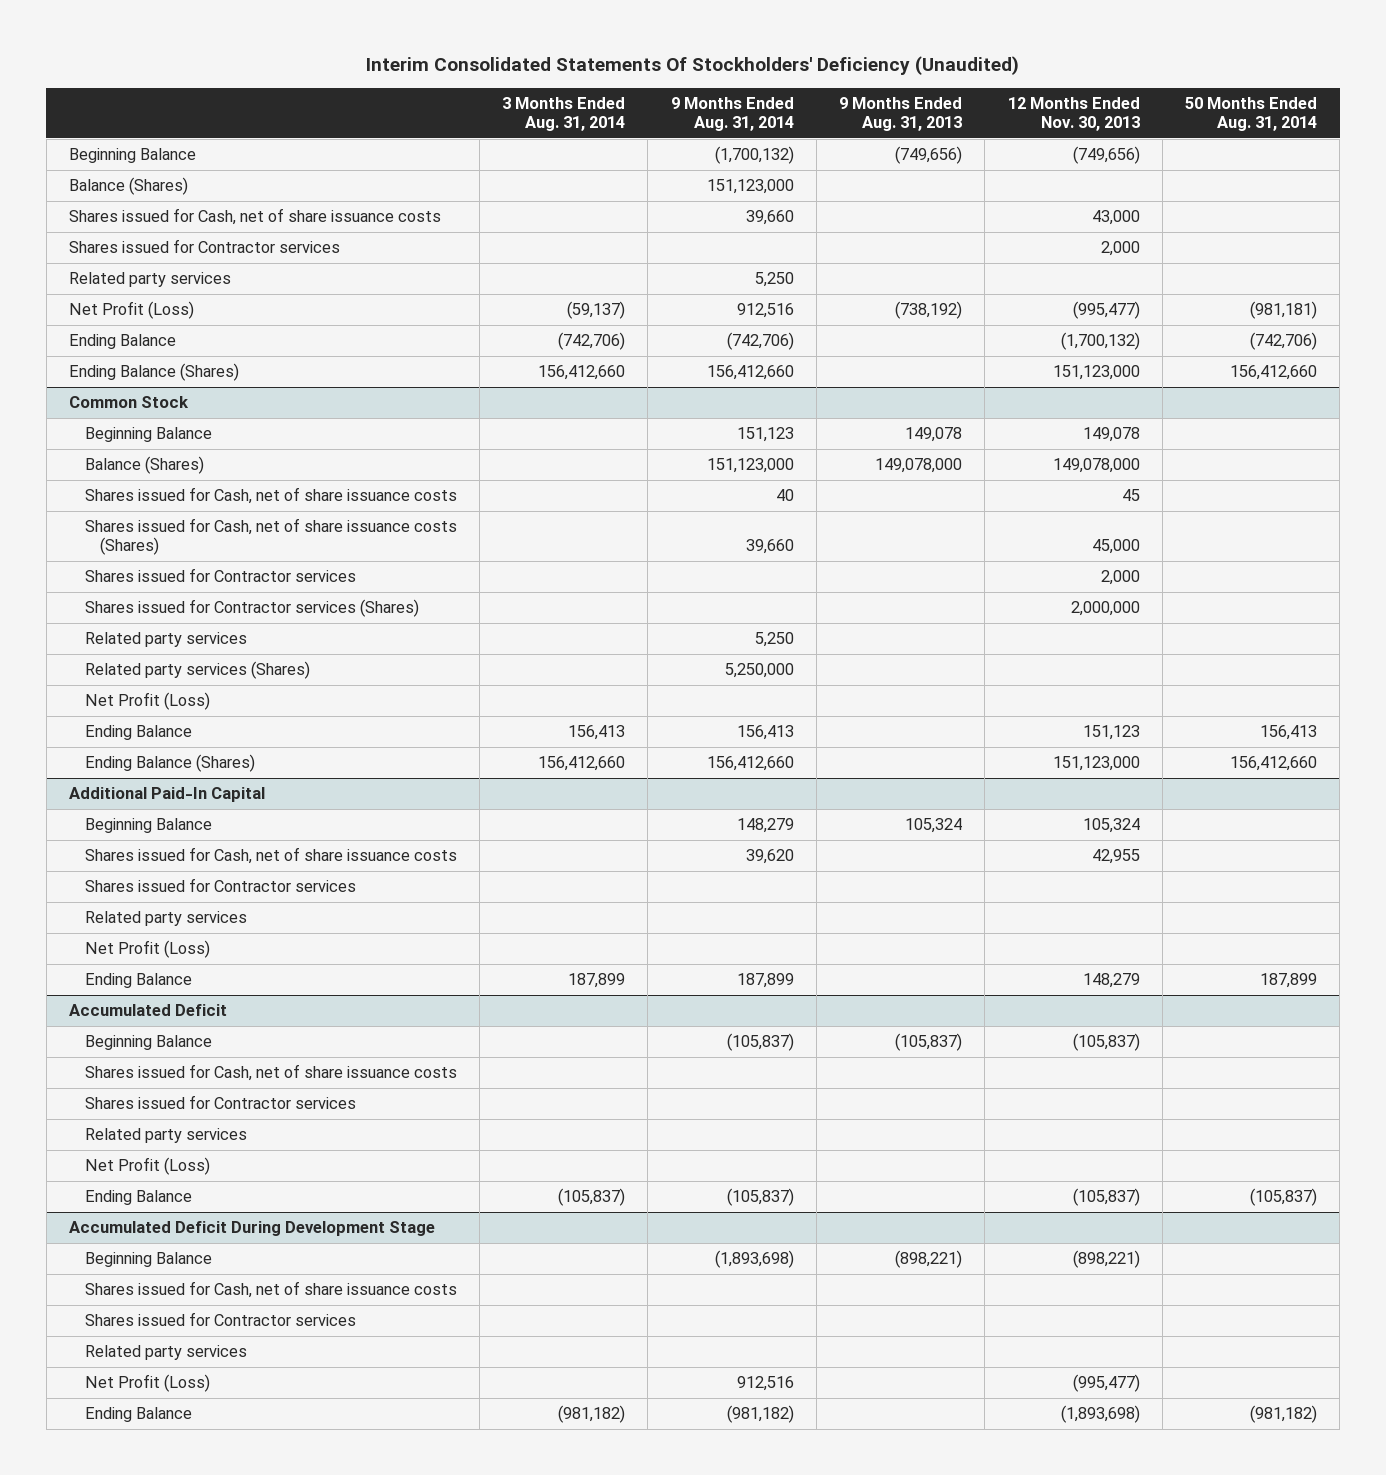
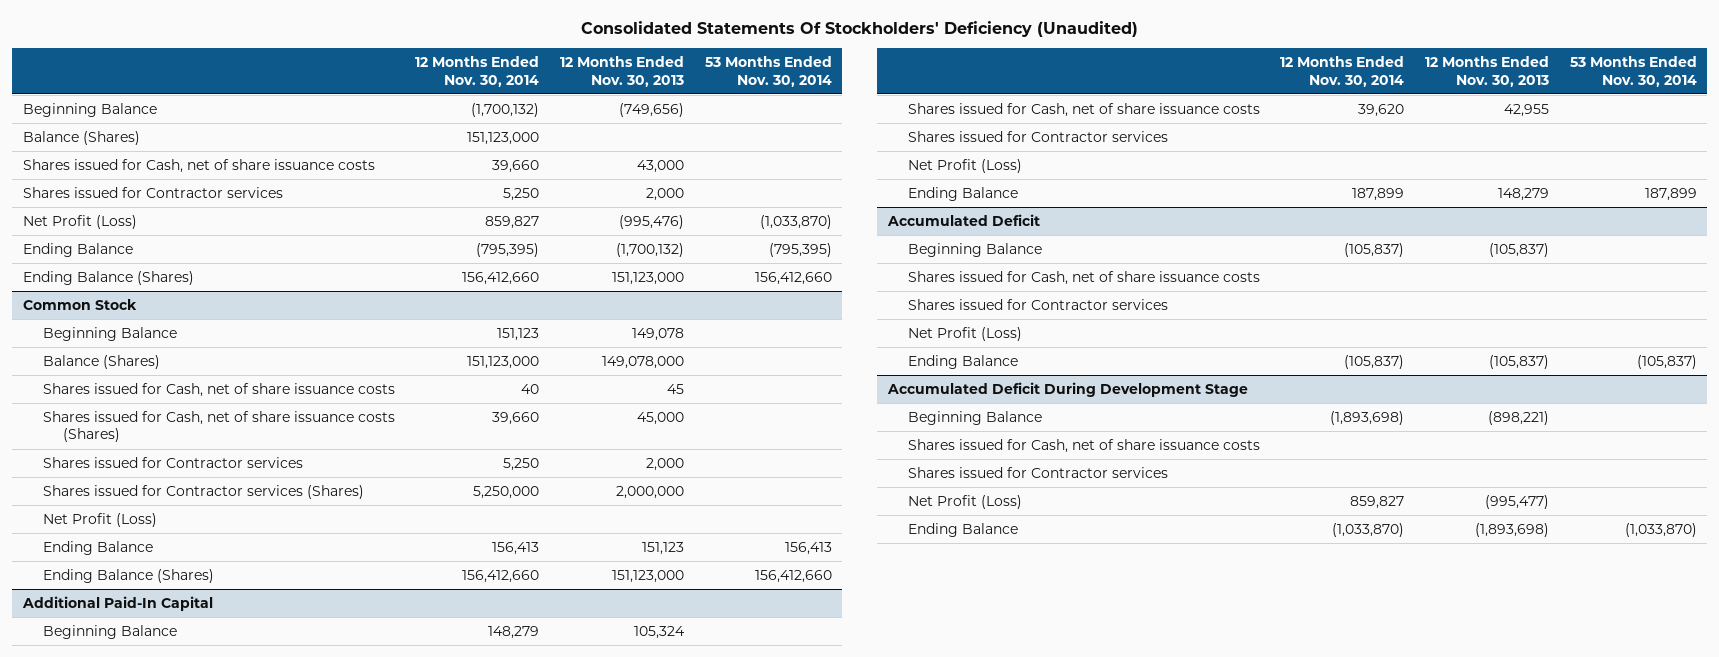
[365,56,1019,76] Interim Consolidated Statements Of Stockholders' Deficiency (Unaudited) -> [580,21,1138,38] Consolidated Statements Of Stockholders' Deficiency (Unaudited)
[502,96,626,132] 3 Months Ended Aug. 31, 2014 -> none
[670,96,794,132] 9 Months Ended Aug. 31, 2014 -> none
[839,96,963,132] 9 Months Ended Aug. 31, 2013 -> none
[1185,96,1318,132] 50 Months Ended Aug. 31, 2014 -> none
none -> [415,56,540,87] 12 Months Ended Nov. 30, 2014
none -> [704,56,832,87] 53 Months Ended Nov. 30, 2014
[68,272,231,288] Related party services -> none
[1072,301,1140,320] (995,477) -> [619,214,685,229] (995,476)
[84,632,247,648] Related party services -> none
[84,661,310,680] Related party services (Shares) -> none
[84,911,247,927] Related party services -> none
[84,1128,247,1144] Related party services -> none
[84,1345,247,1361] Related party services -> none

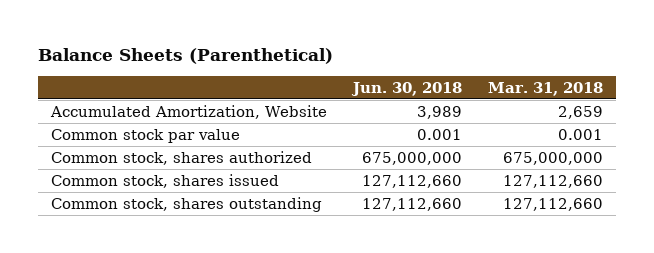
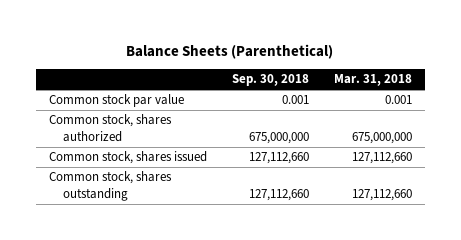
[350,81,462,96] Jun. 30, 2018 -> none
none -> [231,74,309,87] Sep. 30, 2018
[49,104,327,119] Accumulated Amortization, Website -> none

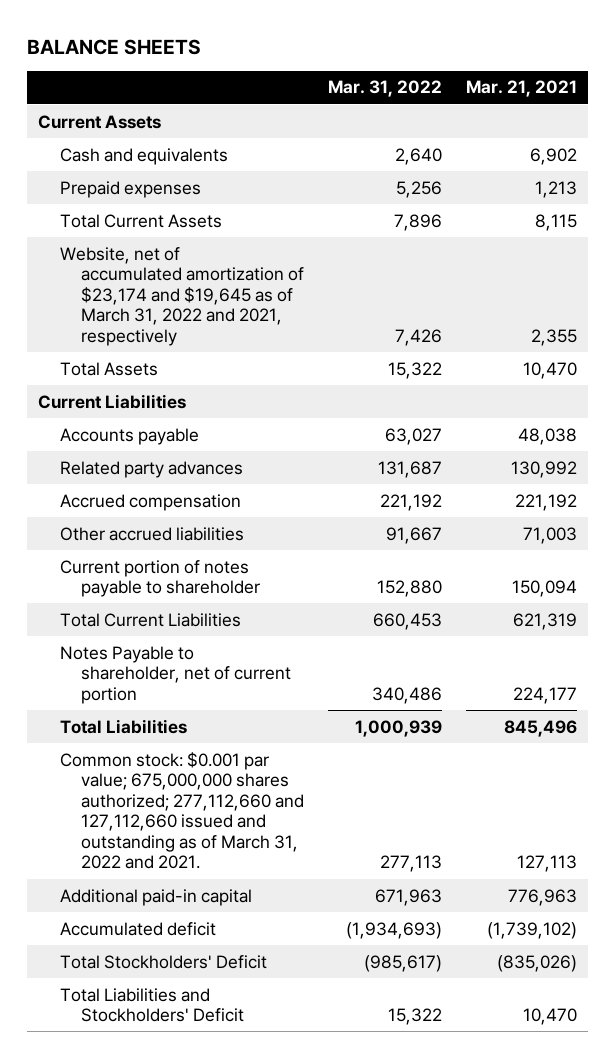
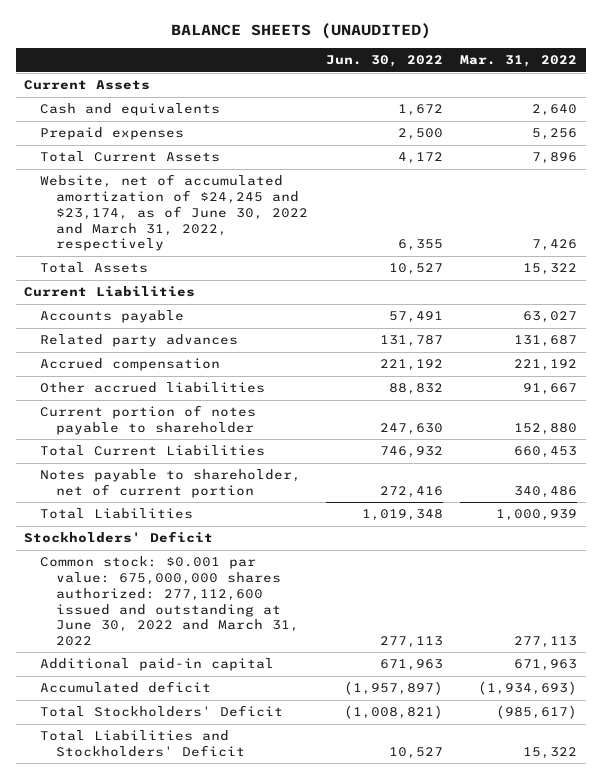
[26,38,201,55] BALANCE SHEETS -> [170,23,431,40] BALANCE SHEETS (UNAUDITED)
[465,80,577,98] Mar. 21, 2021 -> none
none -> [325,55,443,68] Jun. 30, 2022
[59,246,305,346] Website, net of accumulated amortization of $23,174 and $19,645 as of March 31, 2022 and 2021, respectively -> [40,174,309,252] Website, net of accumulated amortization of $24,245 and $23,174, as of June 30, 2022 and March 31, 2022, respectively
[59,645,292,704] Notes Payable to shareholder, net of current portion -> [40,469,302,499] Notes payable to shareholder, net of current portion
none -> [24,531,214,544] Stockholders' Deficit
[59,751,305,870] Common stock: $0.001 par value; 675,000,000 shares authorized; 277,112,660 and 127,112,660 issued and outstanding as of March 31, 2022 and 2021. -> [40,556,300,647] Common stock: $0.001 par value: 675,000,000 shares authorized: 277,112,600 issued and outstanding at June 30, 2022 and March 31, 2022

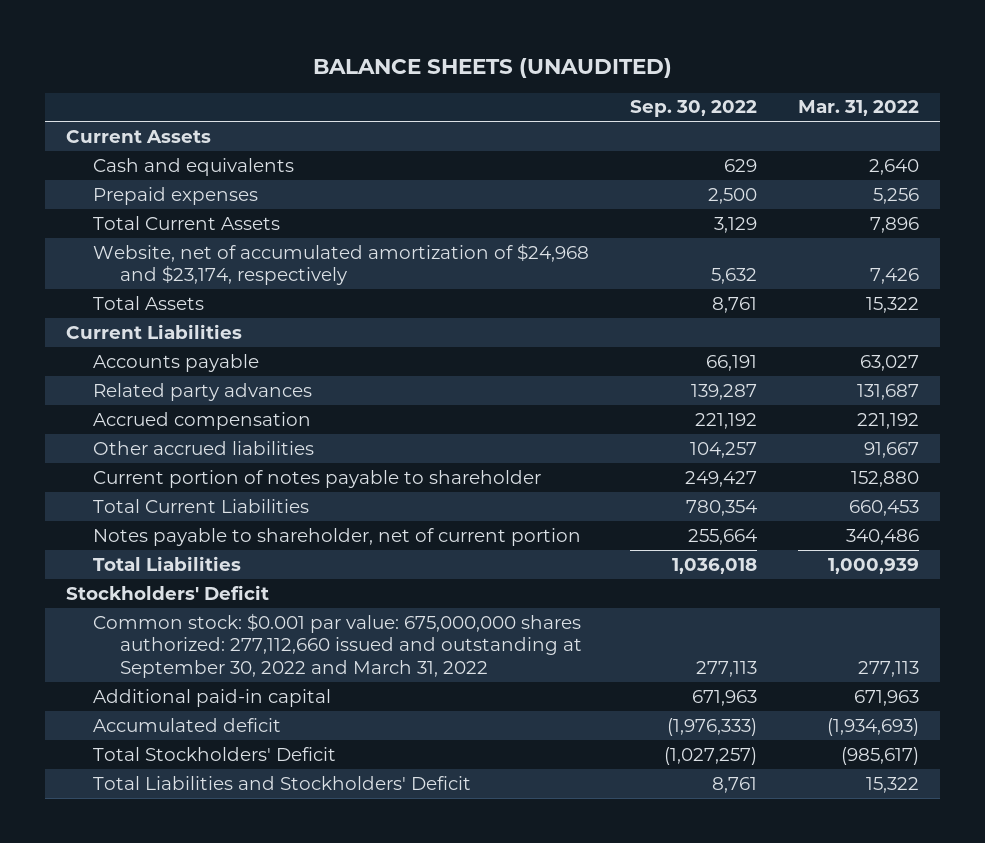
[325,55,443,68] Jun. 30, 2022 -> none
none -> [630,100,758,118] Sep. 30, 2022
[40,174,309,252] Website, net of accumulated amortization of $24,245 and $23,174, as of June 30, 2022 and March 31, 2022, respectively -> [93,242,590,286] Website, net of accumulated amortization of $24,968 and $23,174, respectively
[40,556,300,647] Common stock: $0.001 par value: 675,000,000 shares authorized: 277,112,600 issued and outstanding at June 30, 2022 and March 31, 2022 -> [93,612,583,679] Common stock: $0.001 par value: 675,000,000 shares authorized: 277,112,660 issued and outstanding at September 30, 2022 and March 31, 2022

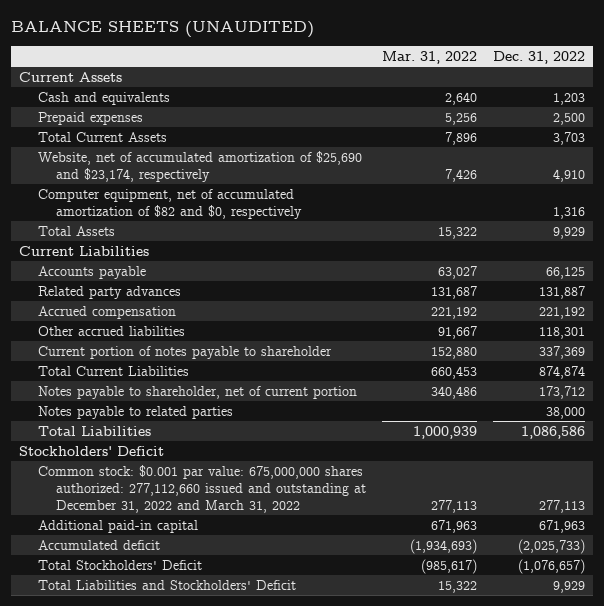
[630,100,758,118] Sep. 30, 2022 -> none
none -> [493,50,586,64] Dec. 31, 2022
[93,242,590,286] Website, net of accumulated amortization of $24,968 and $23,174, respectively -> [37,150,362,182] Website, net of accumulated amortization of $25,690 and $23,174, respectively
none -> [37,188,302,219] Computer equipment, net of accumulated amortization of $82 and $0, respectively
none -> [37,405,233,419] Notes payable to related parties
[93,612,583,679] Common stock: $0.001 par value: 675,000,000 shares authorized: 277,112,660 issued and outstanding at September 30, 2022 and March 31, 2022 -> [37,464,366,513] Common stock: $0.001 par value: 675,000,000 shares authorized: 277,112,660 issued and outstanding at December 31, 2022 and March 31, 2022

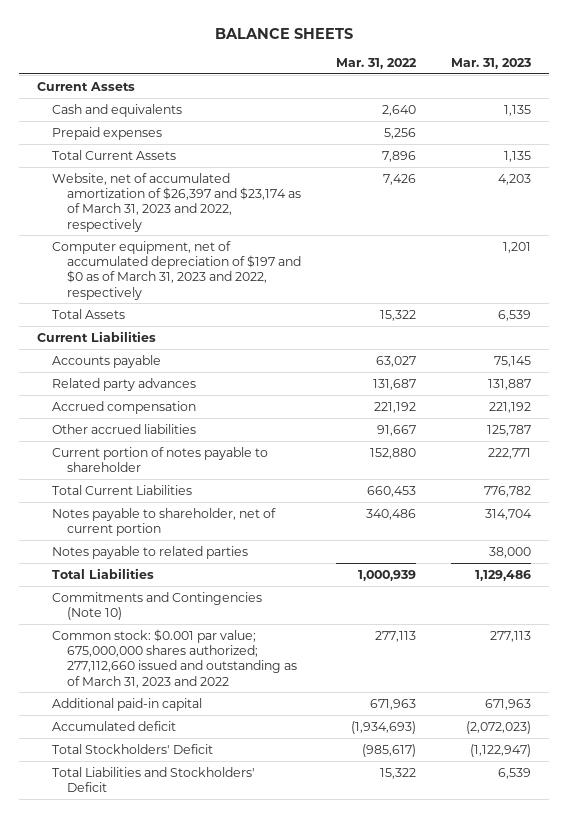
[11,21,315,39] BALANCE SHEETS (UNAUDITED) -> [215,27,354,39] BALANCE SHEETS
[493,50,586,64] Dec. 31, 2022 -> none
none -> [451,57,532,69] Mar. 31, 2023
[37,150,362,182] Website, net of accumulated amortization of $25,690 and $23,174, respectively -> [52,172,301,232] Website, net of accumulated amortization of $26,397 and $23,174 as of March 31, 2023 and 2022, respectively
[37,188,302,219] Computer equipment, net of accumulated amortization of $82 and $0, respectively -> [52,240,301,300] Computer equipment, net of accumulated depreciation of $197 and $0 as of March 31, 2023 and 2022, respectively
[19,445,165,456] Stockholders' Deficit -> none
none -> [52,591,263,620] Commitments and Contingencies (Note 10)
[37,464,366,513] Common stock: $0.001 par value: 675,000,000 shares authorized: 277,112,660 issued and outstanding at December 31, 2022 and March 31, 2022 -> [52,628,297,688] Common stock: $0.001 par value; 675,000,000 shares authorized; 277,112,660 issued and outstanding as of March 31, 2023 and 2022

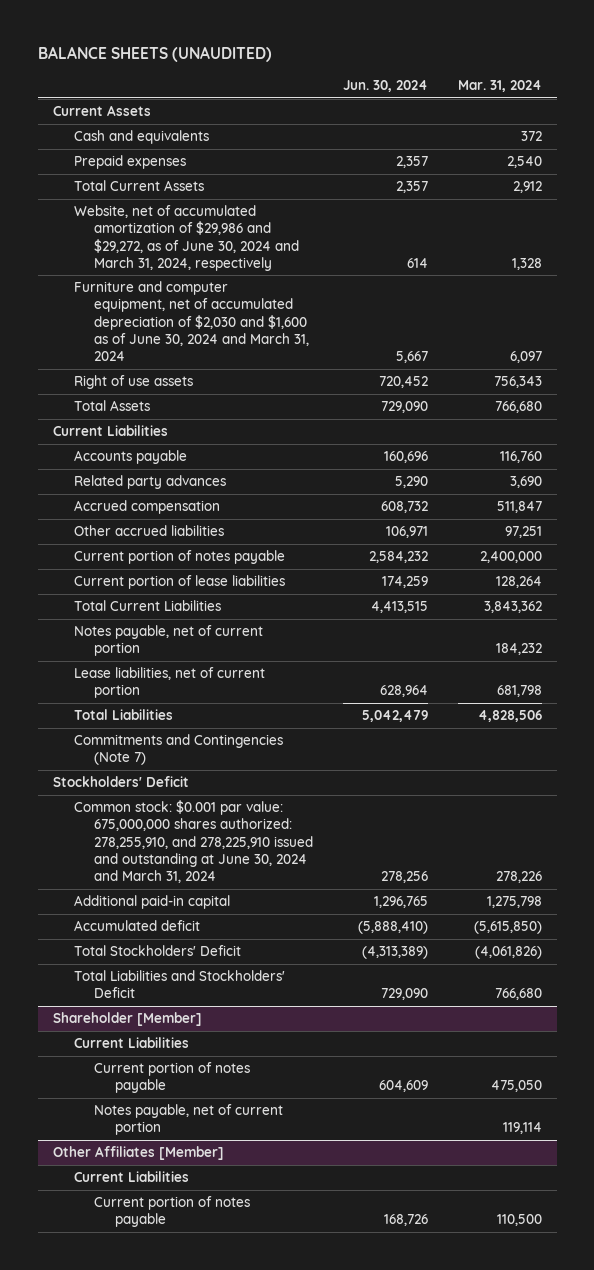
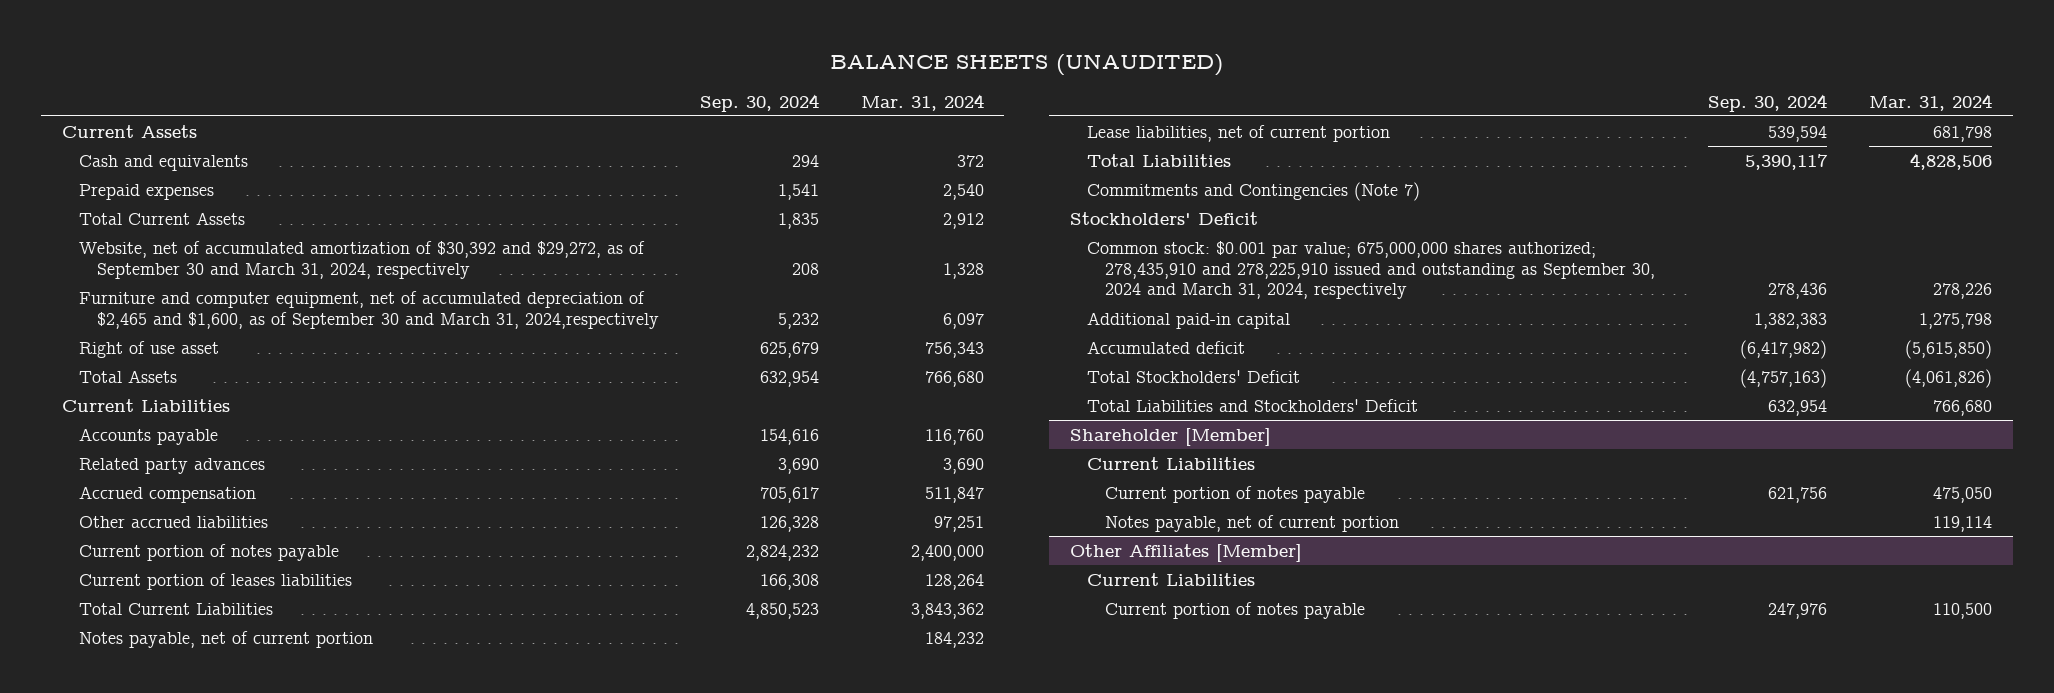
[343,79,429,92] Jun. 30, 2024 -> none
none -> [700,93,820,112] Sep. 30, 2024
[73,205,300,271] Website, net of accumulated amortization of $29,986 and $29,272, as of June 30, 2024 and March 31, 2024, respectively -> [79,240,646,279] Website, net of accumulated amortization of $30,392 and $29,272, as of September 30 and March 31, 2024, respectively
[73,281,310,361] Furniture and computer equipment, net of accumulated depreciation of $2,030 and $1,600 as of June 30, 2024 and March 31, 2024 -> [79,290,659,329] Furniture and computer equipment, net of accumulated depreciation of $2,465 and $1,600, as of September 30 and March 31, 2024,respectively
[73,375,193,390] Right of use assets -> [79,340,220,358] Right of use asset
[73,575,285,590] Current portion of lease liabilities -> [79,572,353,590] Current portion of leases liabilities
[73,800,314,883] Common stock: $0.001 par value: 675,000,000 shares authorized: 278,255,910, and 278,225,910 issued and outstanding at June 30, 2024 and March 31, 2024 -> [1087,240,1655,300] Common stock: $0.001 par value; 675,000,000 shares authorized; 278,435,910 and 278,225,910 issued and outstanding as September 30, 2024 and March 31, 2024, respectively

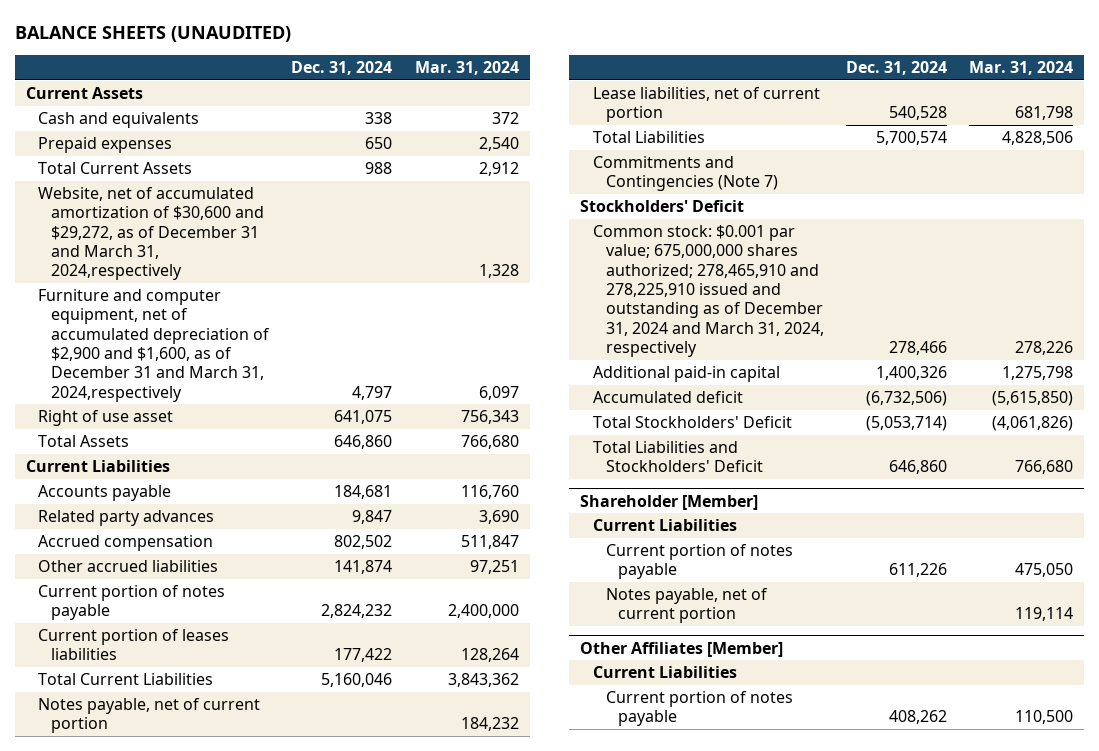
[700,93,820,112] Sep. 30, 2024 -> none
none -> [291,61,393,76] Dec. 31, 2024
[79,240,646,279] Website, net of accumulated amortization of $30,392 and $29,272, as of September 30 and March 31, 2024, respectively -> [38,186,265,281] Website, net of accumulated amortization of $30,600 and $29,272, as of December 31 and March 31, 2024,respectively
[79,290,659,329] Furniture and computer equipment, net of accumulated depreciation of $2,465 and $1,600, as of September 30 and March 31, 2024,respectively -> [38,288,271,402] Furniture and computer equipment, net of accumulated depreciation of $2,900 and $1,600, as of December 31 and March 31, 2024,respectively
[1087,240,1655,300] Common stock: $0.001 par value; 675,000,000 shares authorized; 278,435,910 and 278,225,910 issued and outstanding as September 30, 2024 and March 31, 2024, respectively -> [593,224,824,358] Common stock: $0.001 par value; 675,000,000 shares authorized; 278,465,910 and 278,225,910 issued and outstanding as of December 31, 2024 and March 31, 2024, respectively

